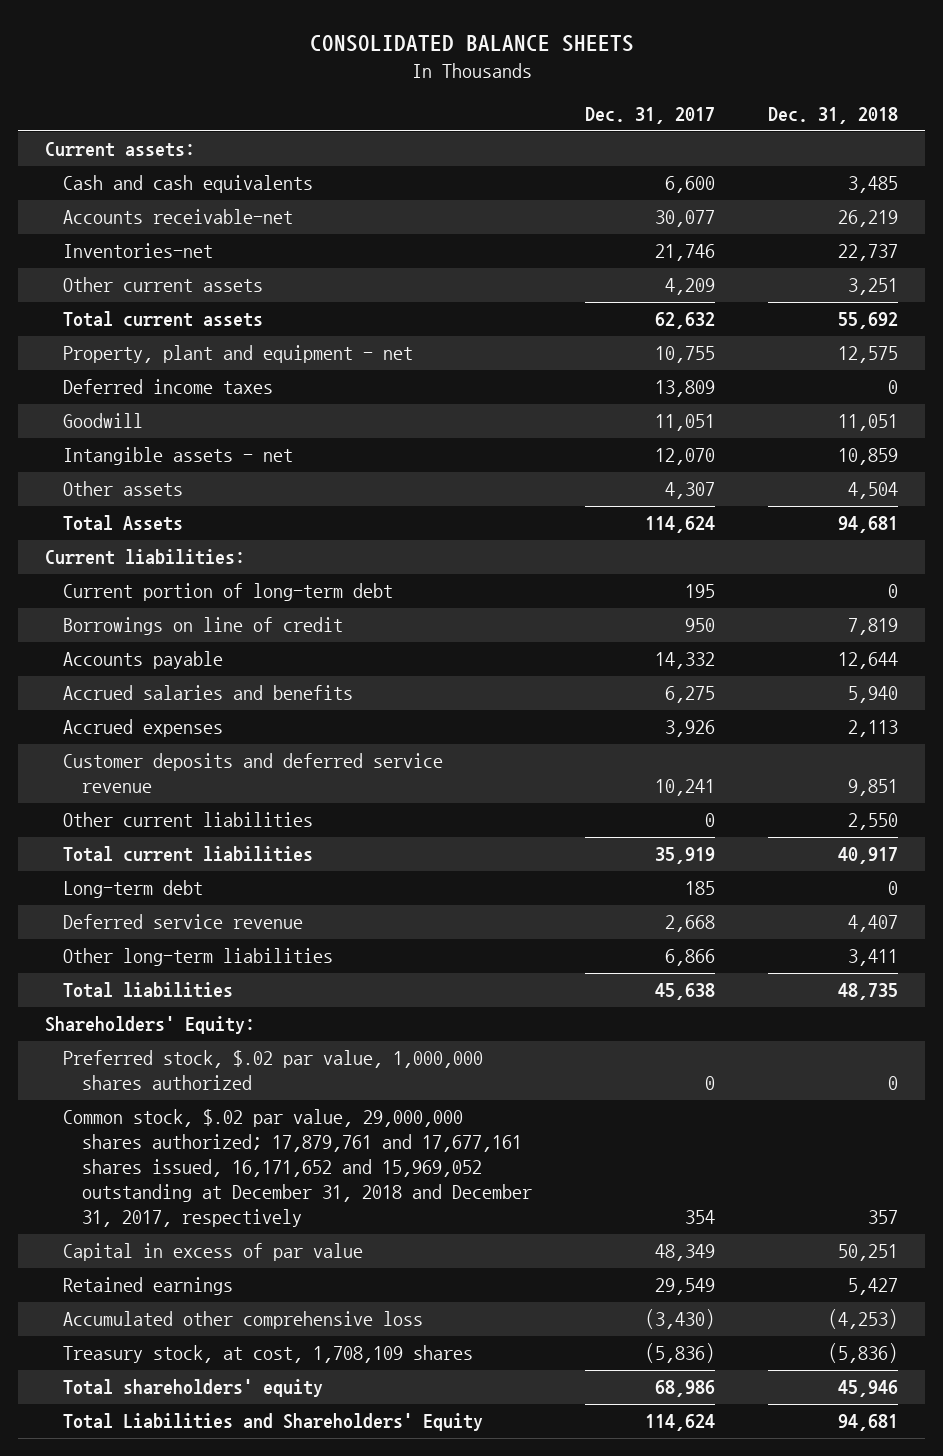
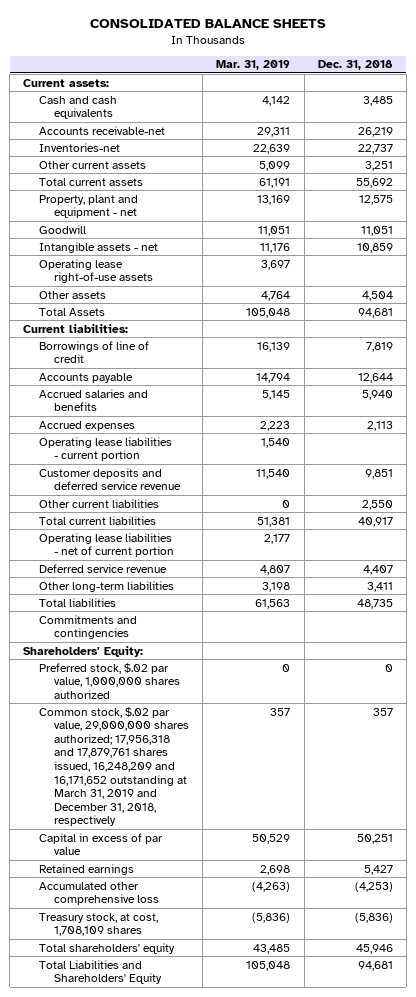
[585,107,716,125] Dec. 31, 2017 -> none
none -> [216,60,291,71] Mar. 31, 2019
[63,379,274,395] Deferred income taxes -> none
none -> [38,258,154,284] Operating lease right-of-use assets
[63,583,394,602] Current portion of long-term debt -> none
[63,617,344,636] Borrowings on line of credit -> [38,340,149,364] Borrowings of line of credit
none -> [38,436,172,462] Operating lease liabilities - current portion
[63,880,204,899] Long-term debt -> none
none -> [38,532,175,558] Operating lease liabilities - net of current portion
none -> [38,614,137,640] Commitments and contingencies
[63,1109,532,1228] Common stock, $.02 par value, 29,000,000 shares authorized; 17,879,761 and 17,677,161 shares issued, 16,171,652 and 15,969,052 outstanding at December 31, 2018 and December 31, 2017, respectively -> [38,706,190,827] Common stock, $.02 par value, 29,000,000 shares authorized; 17,956,318 and 17,879,761 shares issued, 16,248,209 and 16,171,652 outstanding at March 31, 2019 and December 31, 2018, respectively

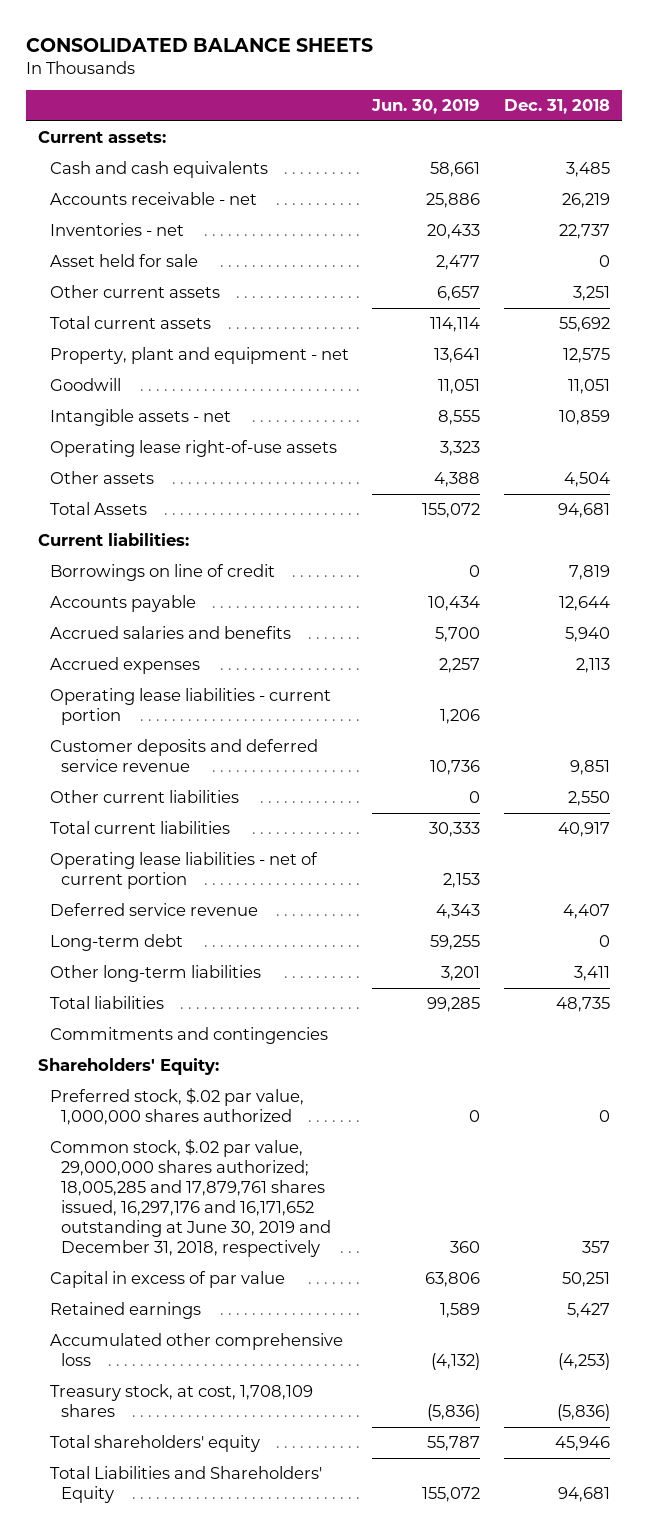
[216,60,291,71] Mar. 31, 2019 -> none
none -> [371,99,481,115] Jun. 30, 2019
[38,125,165,135] Accounts receivable-net -> [49,192,257,206] Accounts receivable - net
[38,142,120,152] Inventories-net -> [49,223,184,237] Inventories - net
none -> [49,254,198,268] Asset held for sale
[38,340,149,364] Borrowings of line of credit -> [49,564,275,582] Borrowings on line of credit
none -> [49,934,183,952] Long-term debt
[38,706,190,827] Common stock, $.02 par value, 29,000,000 shares authorized; 17,956,318 and 17,879,761 shares issued, 16,248,209 and 16,171,652 outstanding at March 31, 2019 and December 31, 2018, respectively -> [49,1139,332,1258] Common stock, $.02 par value, 29,000,000 shares authorized; 18,005,285 and 17,879,761 shares issued, 16,297,176 and 16,171,652 outstanding at June 30, 2019 and December 31, 2018, respectively

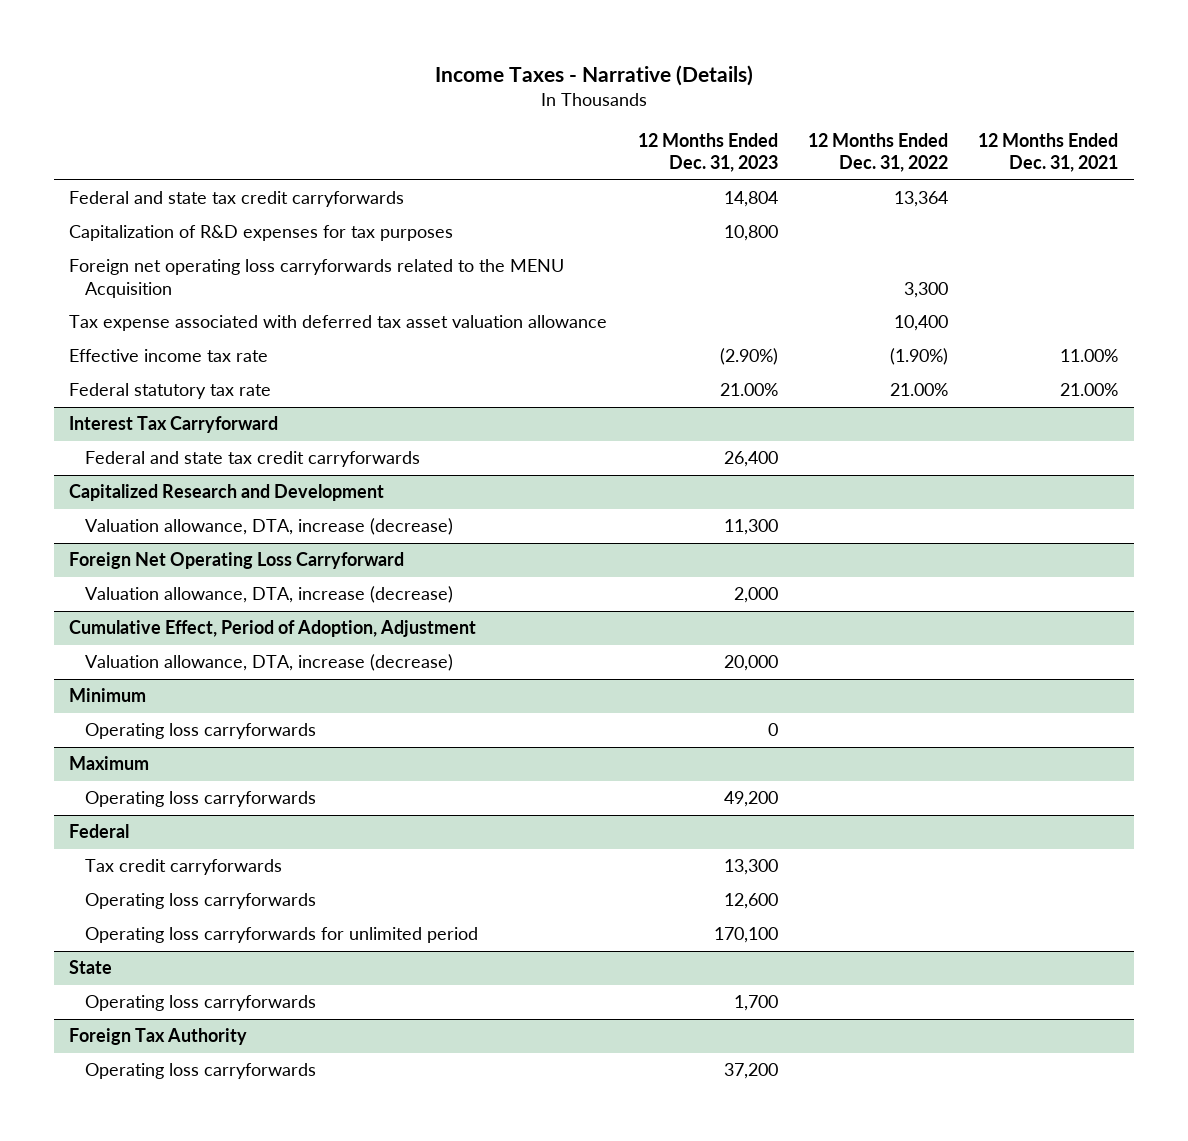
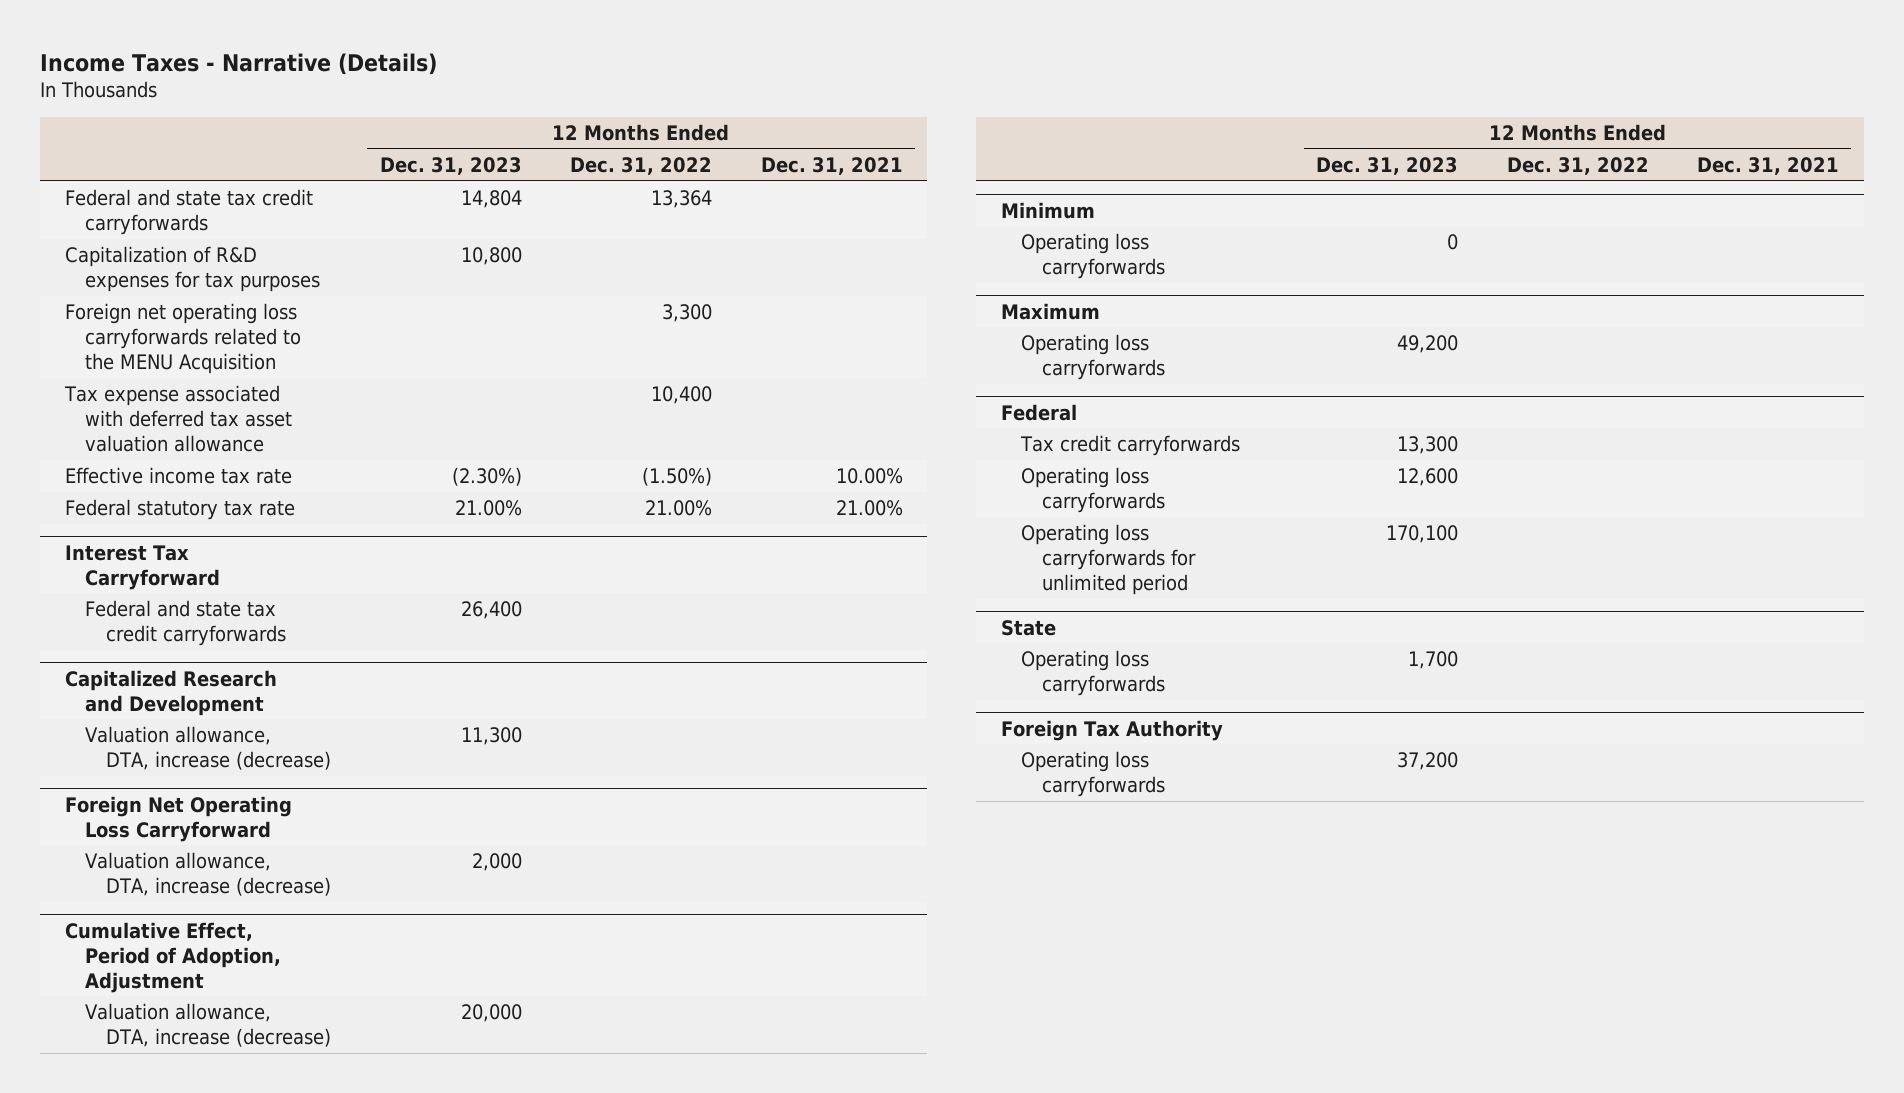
[719,348,778,366] (2.90%) -> [451,467,522,487] (2.30%)
[890,348,949,366] (1.90%) -> [642,467,713,487] (1.50%)
[1060,349,1119,363] 11.00% -> [836,468,904,485] 10.00%

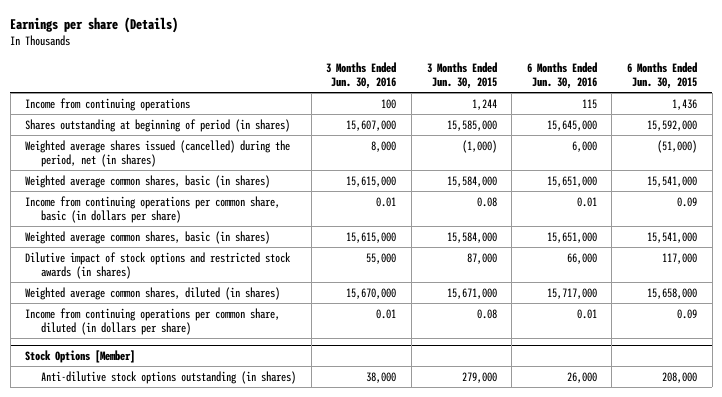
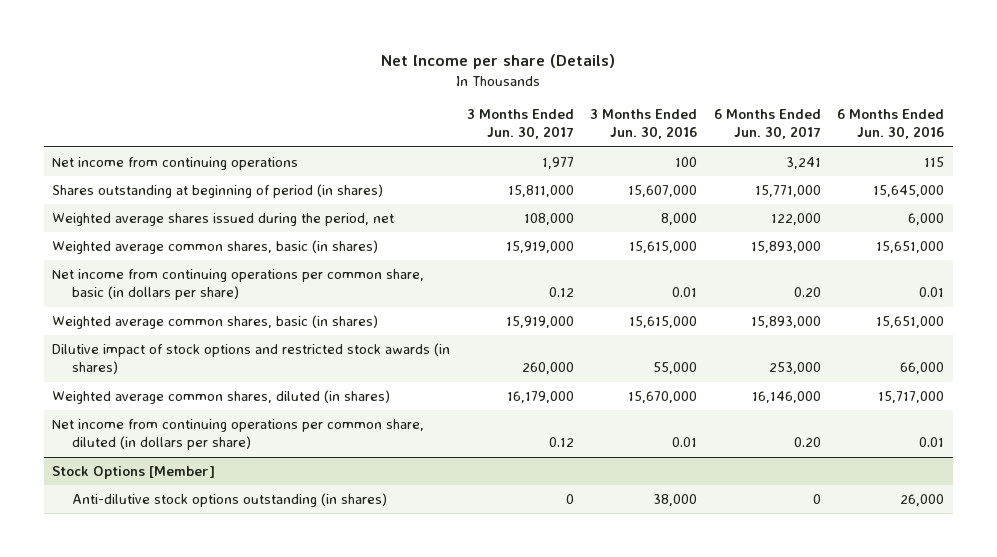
[10,16,179,33] Earnings per share (Details) -> [381,54,616,70] Net Income per share (Details)
[426,62,497,90] 3 Months Ended Jun. 30, 2015 -> none
[626,62,697,90] 6 Months Ended Jun. 30, 2015 -> none
none -> [466,109,574,140] 3 Months Ended Jun. 30, 2017
none -> [713,109,821,140] 6 Months Ended Jun. 30, 2017
[25,97,191,111] Income from continuing operations -> [52,156,299,170] Net income from continuing operations
[25,139,291,167] Weighted average shares issued (cancelled) during the period, net (in shares) -> [52,212,395,226] Weighted average shares issued during the period, net
[25,195,281,223] Income from continuing operations per common share, basic (in dollars per share) -> [52,268,425,301] Net income from continuing operations per common share, basic (in dollars per share)
[25,307,281,335] Income from continuing operations per common share, diluted (in dollars per share) -> [52,418,425,451] Net income from continuing operations per common share, diluted (in dollars per share)

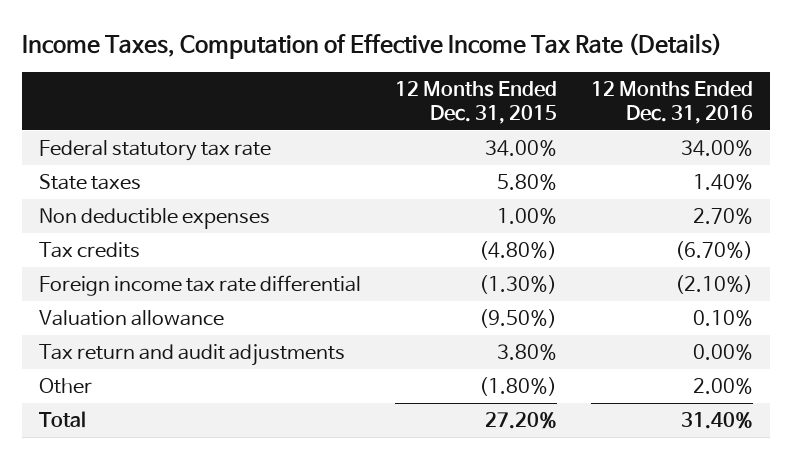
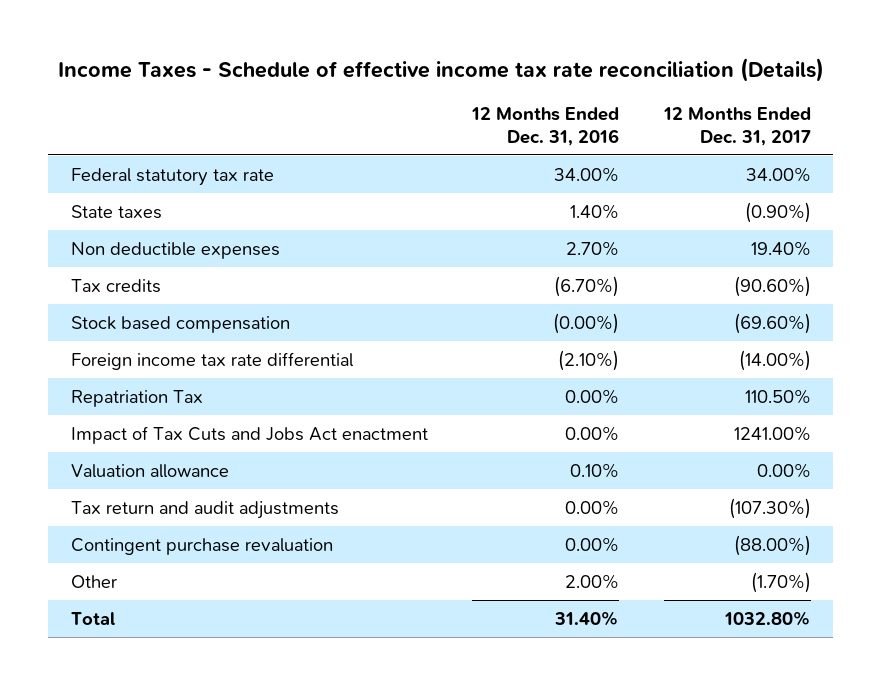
[21,33,722,60] Income Taxes, Computation of Effective Income Tax Rate (Details) -> [57,57,824,82] Income Taxes - Schedule of effective income tax rate reconciliation (Details)
[395,81,558,125] 12 Months Ended Dec. 31, 2015 -> none
none -> [662,107,811,146] 12 Months Ended Dec. 31, 2017
none -> [70,315,290,333] Stock based compensation
none -> [70,389,203,407] Repatriation Tax
none -> [70,425,428,444] Impact of Tax Cuts and Jobs Act enactment
none -> [70,537,333,555] Contingent purchase revaluation

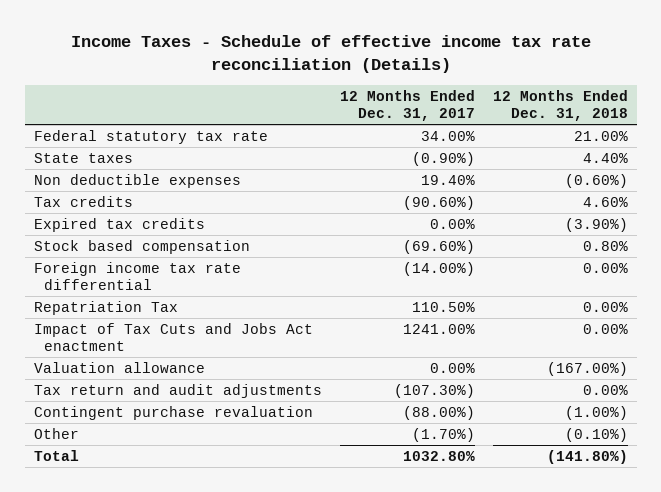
[471,107,620,146] 12 Months Ended Dec. 31, 2016 -> none
none -> [492,89,628,122] 12 Months Ended Dec. 31, 2018
none -> [33,217,205,232] Expired tax credits

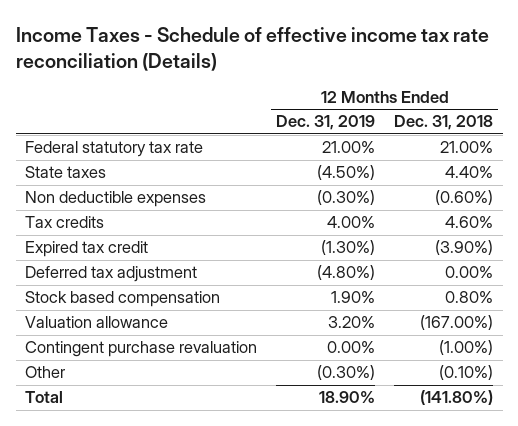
[339,89,475,122] 12 Months Ended Dec. 31, 2017 -> none
none -> [276,115,376,131] Dec. 31, 2019
[33,217,205,232] Expired tax credits -> [25,241,149,258] Expired tax credit
none -> [25,266,198,283] Deferred tax adjustment
[33,261,241,291] Foreign income tax rate differential -> none
[33,300,178,315] Repatriation Tax -> none
[33,322,313,352] Impact of Tax Cuts and Jobs Act enactment -> none
[33,383,322,398] Tax return and audit adjustments -> none

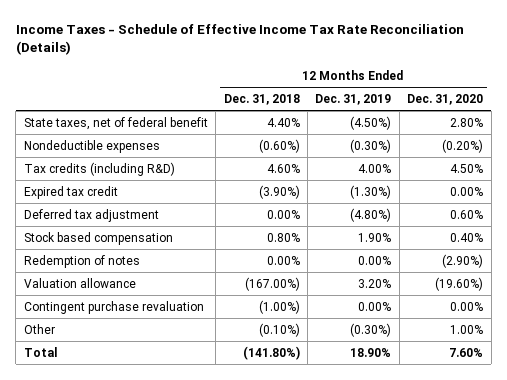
[15,26,489,71] Income Taxes - Schedule of effective income tax rate reconciliation (Details) -> [15,24,464,56] Income Taxes - Schedule of Effective Income Tax Rate Reconciliation (Details)
none -> [407,93,484,105] Dec. 31, 2020
[25,141,204,158] Federal statutory tax rate -> none
[25,166,107,179] State taxes -> [23,116,208,130] State taxes, net of federal benefit
[25,191,207,208] Non deductible expenses -> [23,139,160,153] Nondeductible expenses
[25,216,105,229] Tax credits -> [23,161,175,176] Tax credits (including R&D)
none -> [23,254,140,268] Redemption of notes

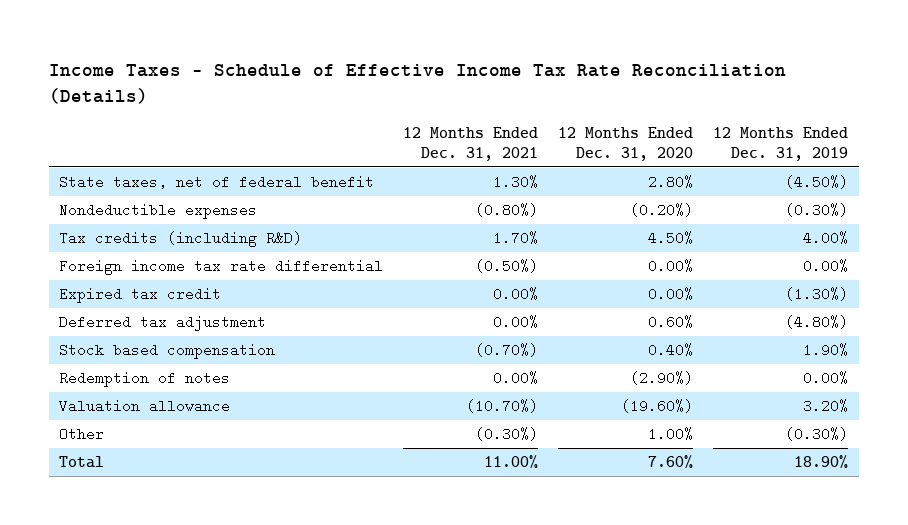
[223,93,300,105] Dec. 31, 2018 -> none
none -> [403,127,539,162] 12 Months Ended Dec. 31, 2021
none -> [59,259,384,276] Foreign income tax rate differential
[23,300,204,314] Contingent purchase revaluation -> none

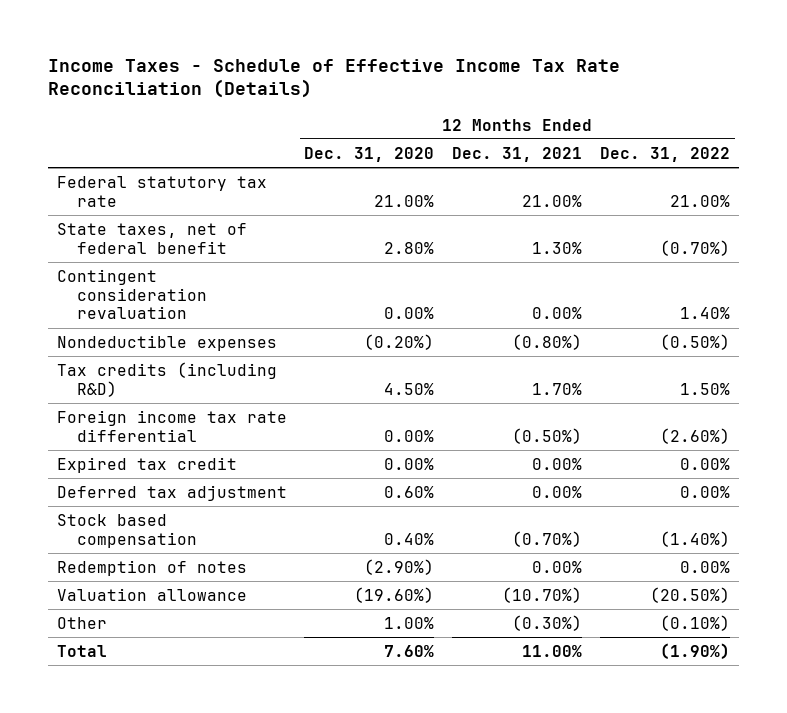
[713,127,849,162] 12 Months Ended Dec. 31, 2019 -> none
none -> [600,146,731,162] Dec. 31, 2022
none -> [56,175,267,207] Federal statutory tax rate
none -> [56,268,208,320] Contingent consideration revaluation

